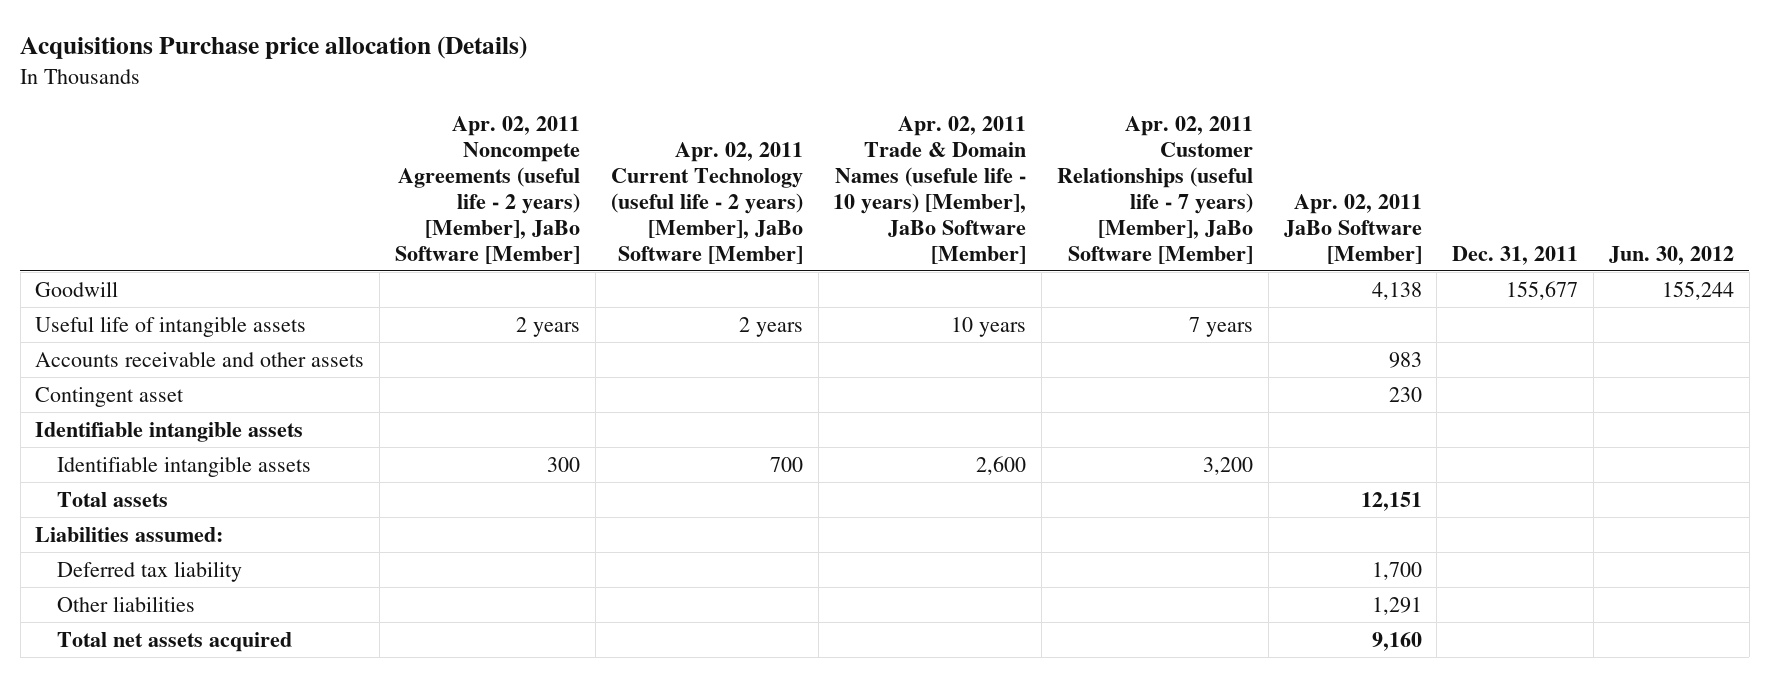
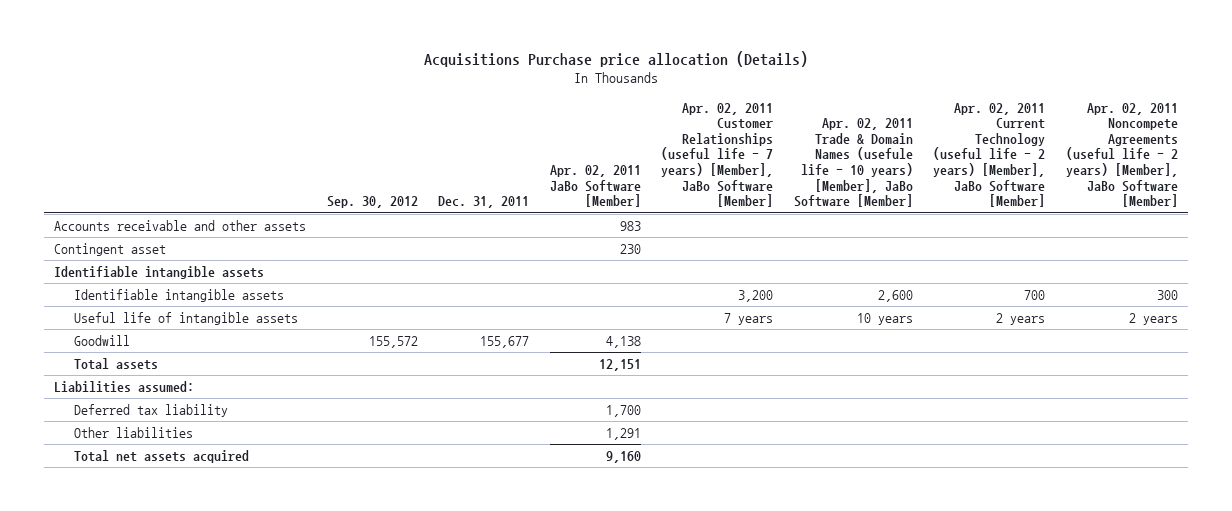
[1608,245,1734,265] Jun. 30, 2012 -> none
none -> [326,196,418,209] Sep. 30, 2012
[35,315,307,337] Useful life of intangible assets -> [74,311,299,325] Useful life of intangible assets
[35,280,119,297] Goodwill -> [74,334,131,346] Goodwill

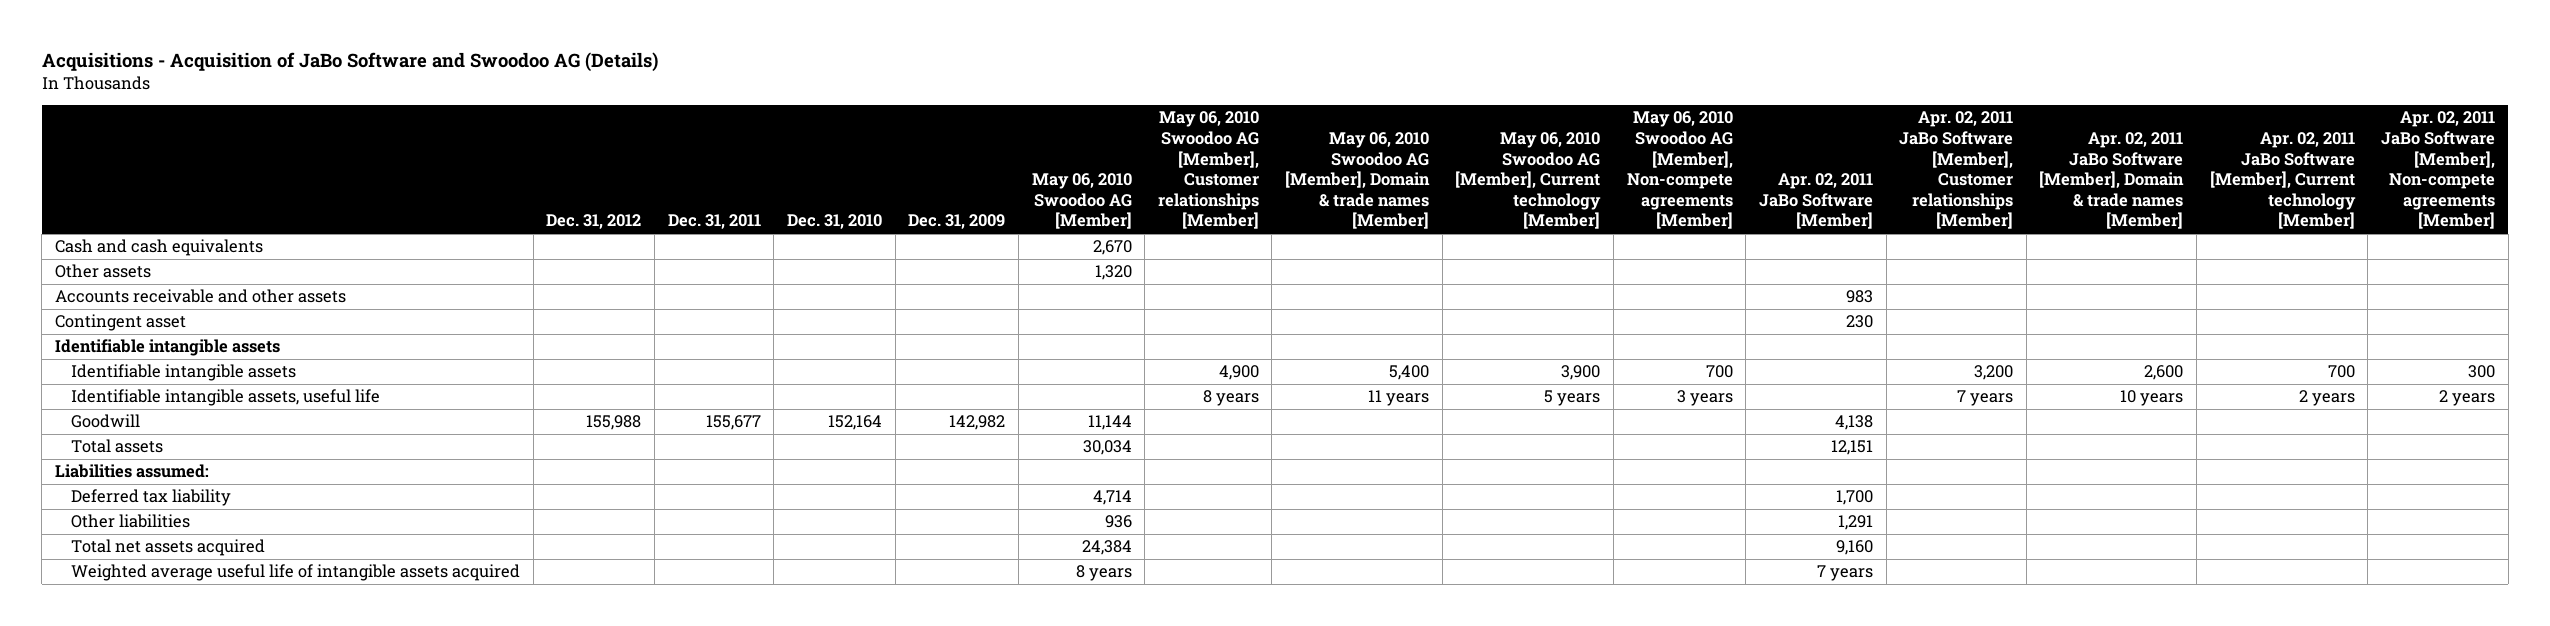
[423,51,808,68] Acquisitions Purchase price allocation (Details) -> [41,51,658,72] Acquisitions - Acquisition of JaBo Software and Swoodoo AG (Details)
[326,196,418,209] Sep. 30, 2012 -> none
[661,102,774,208] Apr. 02, 2011 Customer Relationships (useful life - 7 years) [Member], JaBo Software [Member] -> none
[793,118,913,208] Apr. 02, 2011 Trade & Domain Names (usefule life - 10 years) [Member], JaBo Software [Member] -> none
[933,102,1046,208] Apr. 02, 2011 Current Technology (useful life - 2 years) [Member], JaBo Software [Member] -> none
[1065,102,1178,208] Apr. 02, 2011 Noncompete Agreements (useful life - 2 years) [Member], JaBo Software [Member] -> none
none -> [546,214,642,230] Dec. 31, 2012
none -> [786,214,882,230] Dec. 31, 2010
none -> [908,214,1006,230] Dec. 31, 2009
none -> [1031,173,1132,230] May 06, 2010 Swoodoo AG [Member]
none -> [1157,111,1259,230] May 06, 2010 Swoodoo AG [Member], Customer relationships [Member]
none -> [1285,132,1431,230] May 06, 2010 Swoodoo AG [Member], Domain & trade names [Member]
none -> [1455,132,1602,230] May 06, 2010 Swoodoo AG [Member], Current technology [Member]
none -> [1626,111,1733,230] May 06, 2010 Swoodoo AG [Member], Non-compete agreements [Member]
none -> [1899,111,2014,230] Apr. 02, 2011 JaBo Software [Member], Customer relationships [Member]
none -> [2039,132,2185,230] Apr. 02, 2011 JaBo Software [Member], Domain & trade names [Member]
none -> [2209,132,2356,230] Apr. 02, 2011 JaBo Software [Member], Current technology [Member]
none -> [2381,111,2496,230] Apr. 02, 2011 JaBo Software [Member], Non-compete agreements [Member]
none -> [54,239,263,257] Cash and cash equivalents
none -> [54,264,151,279] Other assets
[74,311,299,325] Useful life of intangible assets -> [71,389,381,407] Identifiable intangible assets, useful life
none -> [71,564,521,582] Weighted average useful life of intangible assets acquired

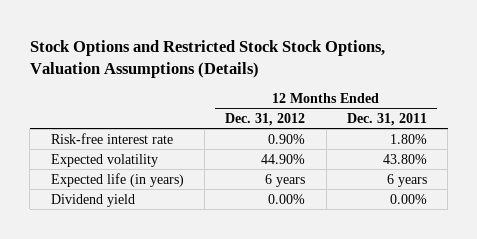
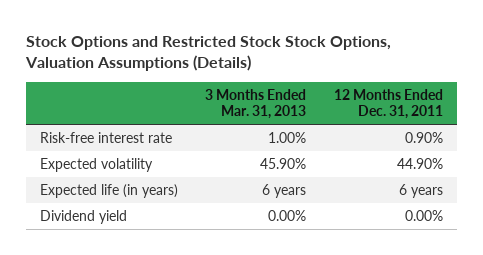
[225,112,306,126] Dec. 31, 2012 -> none
none -> [205,88,307,119] 3 Months Ended Mar. 31, 2013
[389,133,427,144] 1.80% -> [405,132,444,144] 0.90%
[382,153,427,164] 43.80% -> [397,158,444,170] 44.90%

